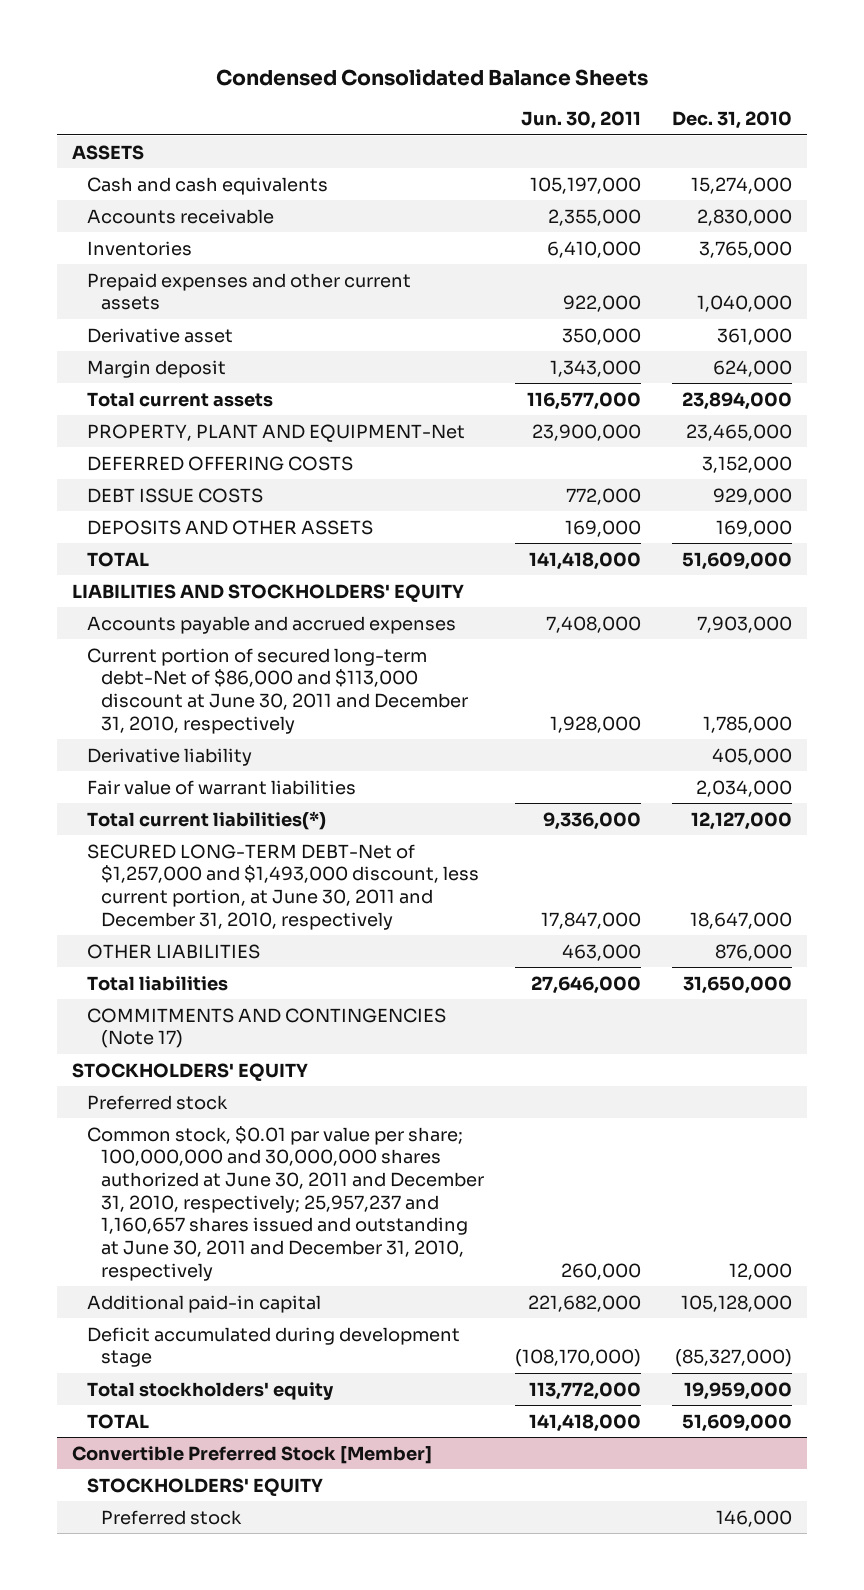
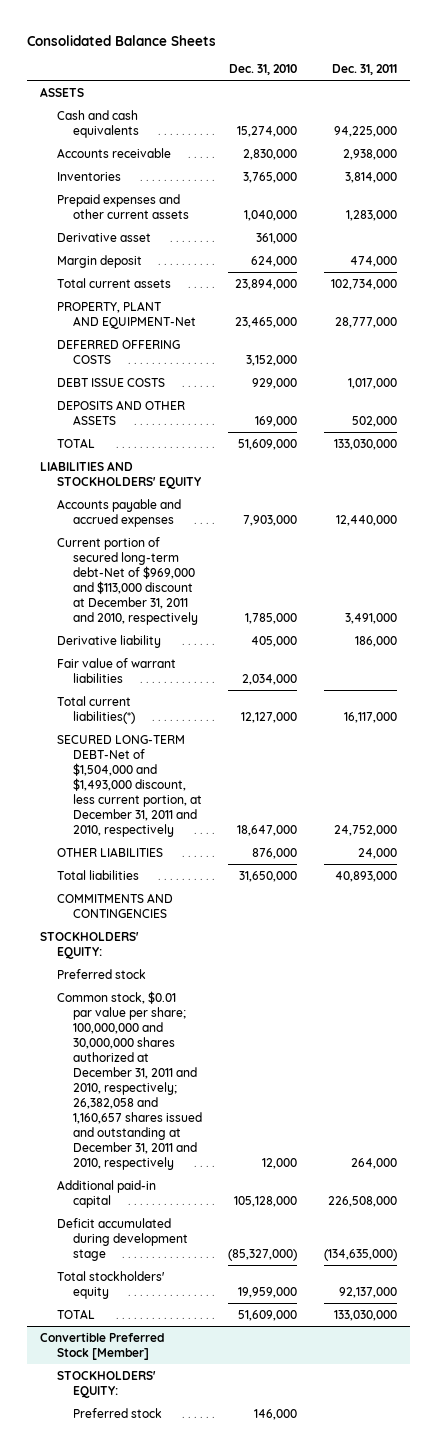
[215,68,648,86] Condensed Consolidated Balance Sheets -> [27,34,217,46] Consolidated Balance Sheets
[520,111,641,130] Jun. 30, 2011 -> none
none -> [331,64,397,76] Dec. 31, 2011
[86,647,469,734] Current portion of secured long-term debt-Net of $86,000 and $113,000 discount at June 30, 2011 and December 31, 2010, respectively -> [56,536,199,625] Current portion of secured long-term debt-Net of $969,000 and $113,000 discount at December 31, 2011 and 2010, respectively
[86,843,480,930] SECURED LONG-TERM DEBT-Net of $1,257,000 and $1,493,000 discount, less current portion, at June 30, 2011 and December 31, 2010, respectively -> [56,734,203,837] SECURED LONG-TERM DEBT-Net of $1,504,000 and $1,493,000 discount, less current portion, at December 31, 2011 and 2010, respectively
[86,1007,446,1049] COMMITMENTS AND CONTINGENCIES (Note 17) -> [56,892,173,918] COMMITMENTS AND CONTINGENCIES
[72,1062,309,1081] STOCKHOLDERS' EQUITY -> [40,931,140,959] STOCKHOLDERS' EQUITY:
[86,1125,485,1281] Common stock, $0.01 par value per share; 100,000,000 and 30,000,000 shares authorized at June 30, 2011 and December 31, 2010, respectively; 25,957,237 and 1,160,657 shares issued and outstanding at June 30, 2011 and December 31, 2010, respectively -> [56,990,203,1170] Common stock, $0.01 par value per share; 100,000,000 and 30,000,000 shares authorized at December 31, 2011 and 2010, respectively; 26,382,058 and 1,160,657 shares issued and outstanding at December 31, 2011 and 2010, respectively
[86,1477,323,1496] STOCKHOLDERS' EQUITY -> [56,1370,156,1398] STOCKHOLDERS' EQUITY:

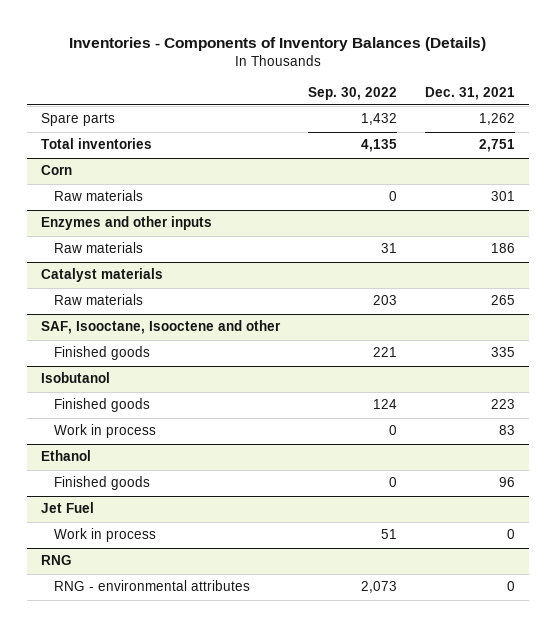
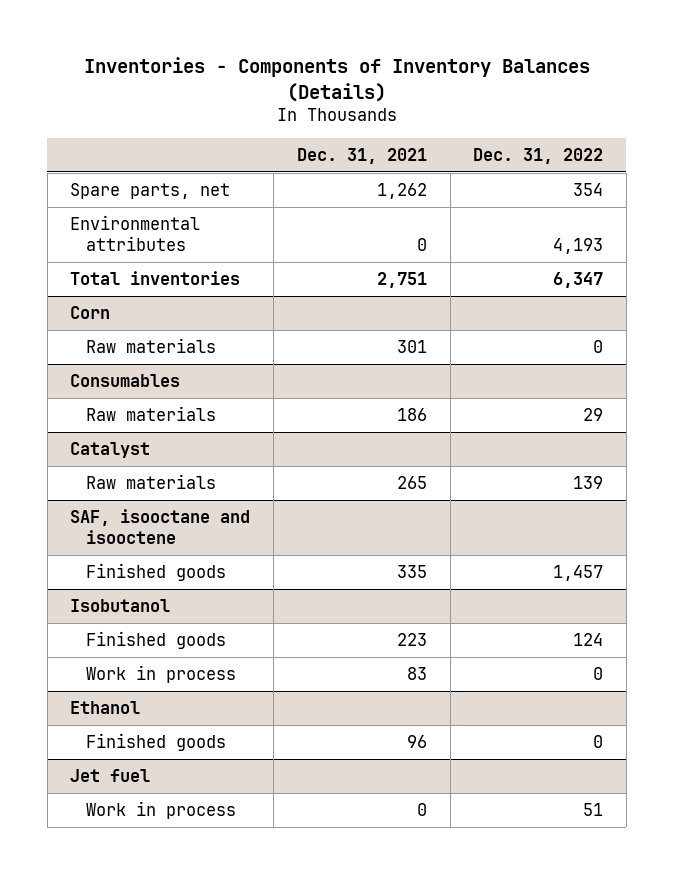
[308,86,398,100] Sep. 30, 2022 -> none
none -> [473,147,604,164] Dec. 31, 2022
[41,113,116,127] Spare parts -> [70,183,231,200] Spare parts, net
none -> [70,215,201,252] Environmental attributes
[41,216,213,231] Enzymes and other inputs -> none
none -> [70,374,181,388] Consumables
[41,268,164,283] Catalyst materials -> [70,442,151,459] Catalyst
[41,320,282,335] SAF, Isooctane, Isooctene and other -> [70,509,251,545] SAF, isooctane and isooctene
[41,502,95,514] Jet Fuel -> [70,769,151,783] Jet fuel
[41,555,73,566] RNG -> none
[53,580,250,592] RNG - environmental attributes -> none

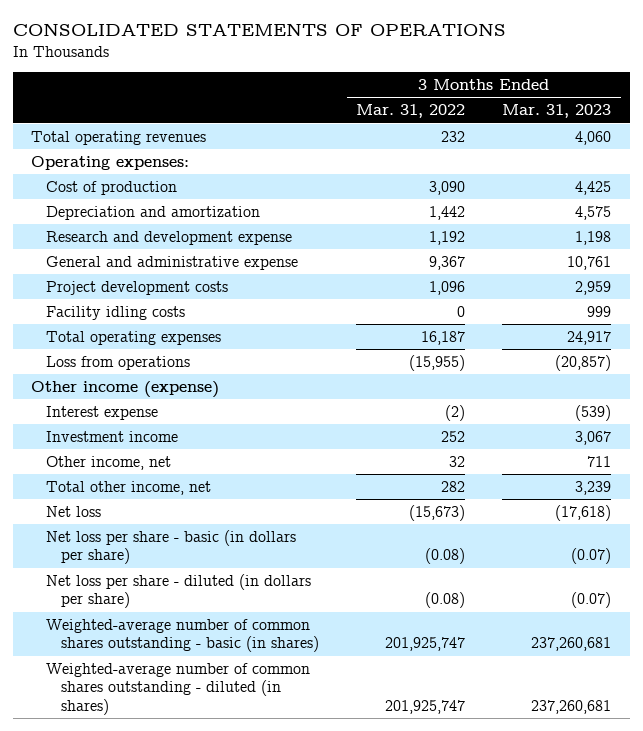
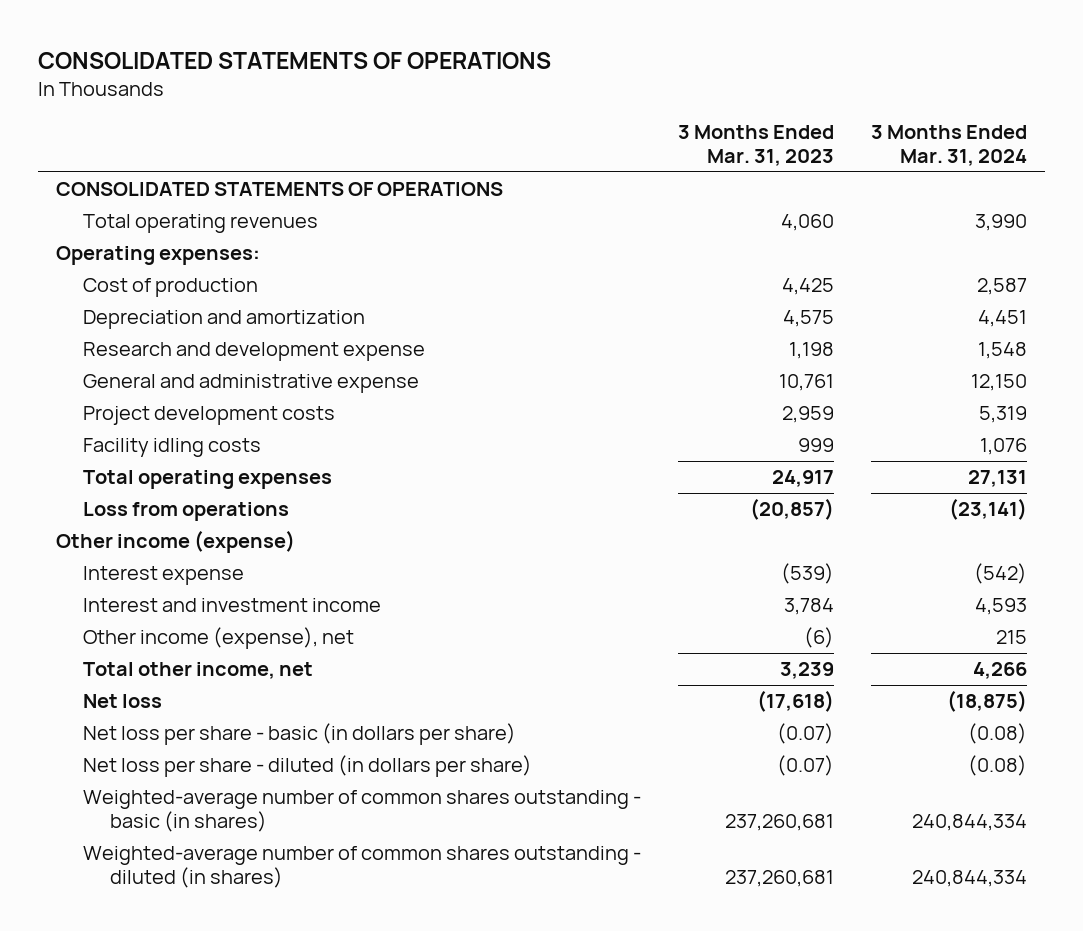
[356,104,466,119] Mar. 31, 2022 -> none
none -> [870,124,1027,166] 3 Months Ended Mar. 31, 2024
none -> [56,182,504,197] CONSOLIDATED STATEMENTS OF OPERATIONS
[46,430,179,442] Investment income -> [83,598,382,613] Interest and investment income
[575,430,612,445] 3,067 -> [783,598,834,616] 3,784
[46,455,172,470] Other income, net -> [83,627,355,650] Other income (expense), net
[587,455,612,467] 711 -> [803,627,834,649] (6)

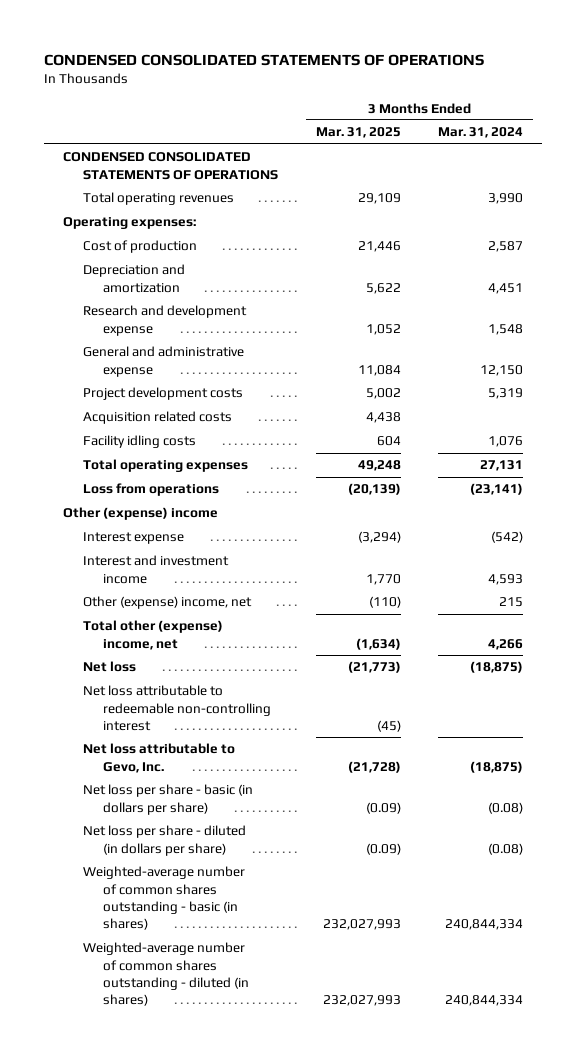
[37,51,551,69] CONSOLIDATED STATEMENTS OF OPERATIONS -> [43,53,484,66] CONDENSED CONSOLIDATED STATEMENTS OF OPERATIONS
[677,124,834,166] 3 Months Ended Mar. 31, 2023 -> none
none -> [315,127,401,139] Mar. 31, 2025
[56,182,504,197] CONSOLIDATED STATEMENTS OF OPERATIONS -> [62,152,278,180] CONDENSED CONSOLIDATED STATEMENTS OF OPERATIONS
none -> [82,411,232,425] Acquisition related costs
[56,530,296,554] Other income (expense) -> [62,507,218,521] Other (expense) income
[83,627,355,650] Other income (expense), net -> [82,596,252,610] Other (expense) income, net
[83,662,314,680] Total other income, net -> [82,620,223,650] Total other (expense) income, net
none -> [82,685,272,731] Net loss attributable to redeemable non-controlling interest
none -> [82,743,235,773] Net loss attributable to Gevo, Inc.

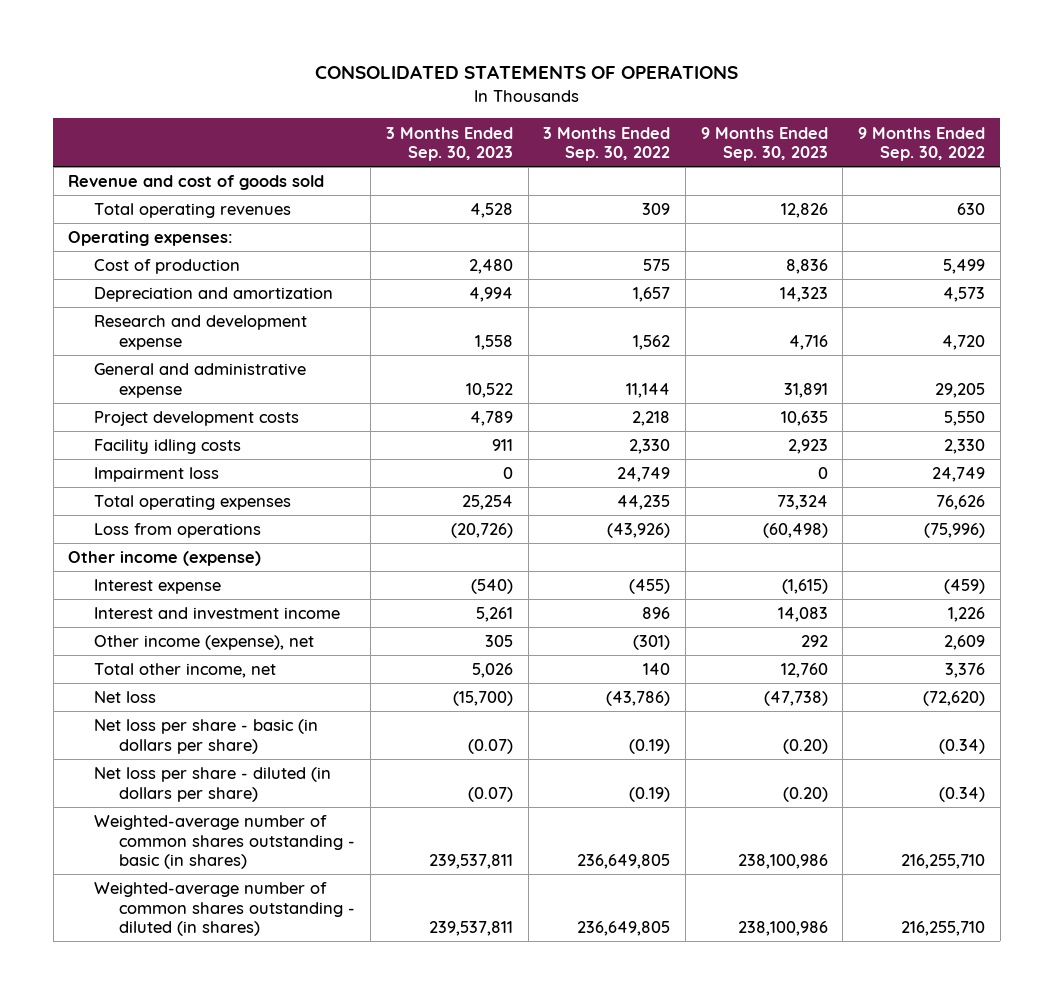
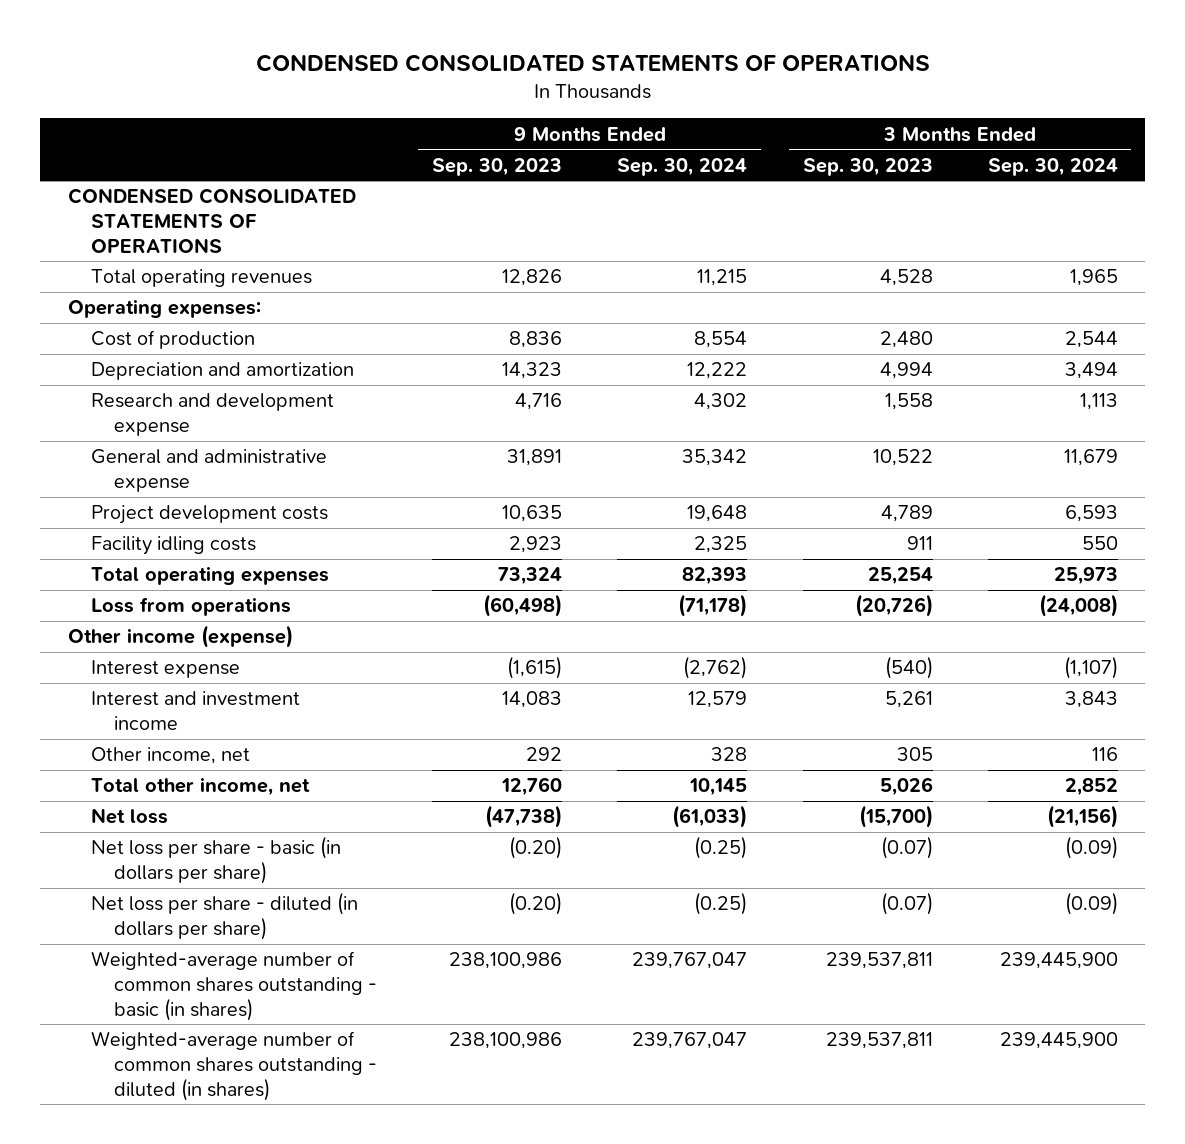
[314,65,738,80] CONSOLIDATED STATEMENTS OF OPERATIONS -> [255,54,930,73] CONDENSED CONSOLIDATED STATEMENTS OF OPERATIONS
[543,126,671,161] 3 Months Ended Sep. 30, 2022 -> none
[858,126,986,161] 9 Months Ended Sep. 30, 2022 -> none
none -> [617,157,748,176] Sep. 30, 2024
none -> [987,157,1118,176] Sep. 30, 2024
[68,175,325,191] Revenue and cost of goods sold -> none
none -> [67,188,356,253] CONDENSED CONSOLIDATED STATEMENTS OF OPERATIONS
[93,467,219,483] Impairment loss -> none
[93,635,314,651] Other income (expense), net -> [90,747,250,765] Other income, net

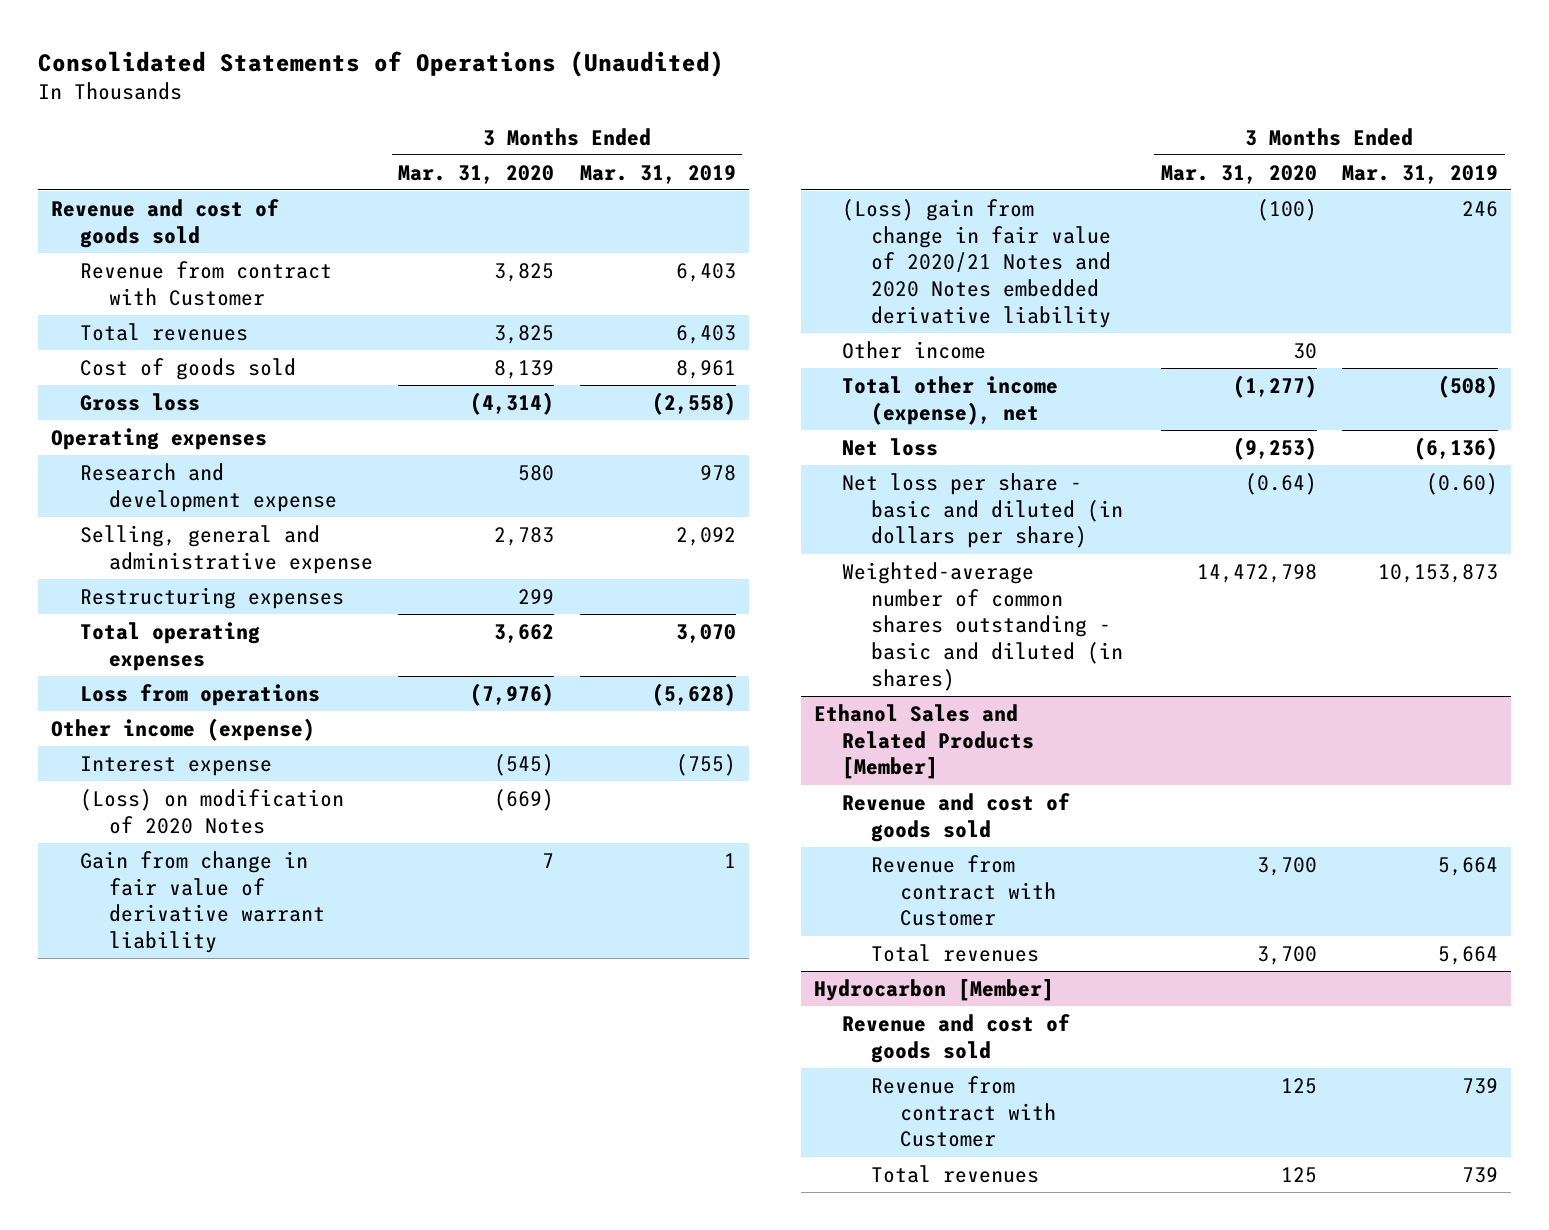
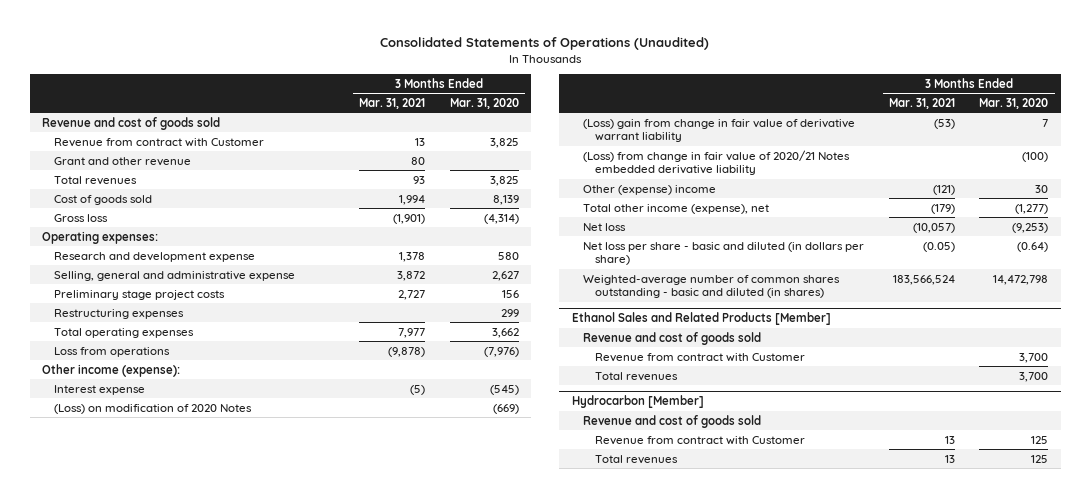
[579,164,736,184] Mar. 31, 2019 -> none
none -> [359,97,426,109] Mar. 31, 2021
none -> [53,156,191,166] Grant and other revenue
[51,427,268,450] Operating expenses -> [41,230,158,244] Operating expenses:
[494,526,555,546] 2,783 -> [491,270,519,281] 2,627
none -> [53,289,225,300] Preliminary stage project costs
[51,717,316,741] Other income (expense) -> [41,363,180,377] Other income (expense):
[79,850,325,954] Gain from change in fair value of derivative warrant liability -> [583,118,856,143] (Loss) gain from change in fair value of derivative warrant liability
[842,198,1112,328] (Loss) gain from change in fair value of 2020/21 Notes and 2020 Notes embedded derivative liability -> [583,149,851,176] (Loss) from change in fair value of 2020/21 Notes embedded derivative liability
[842,340,987,359] Other income -> [583,184,717,195] Other (expense) income

